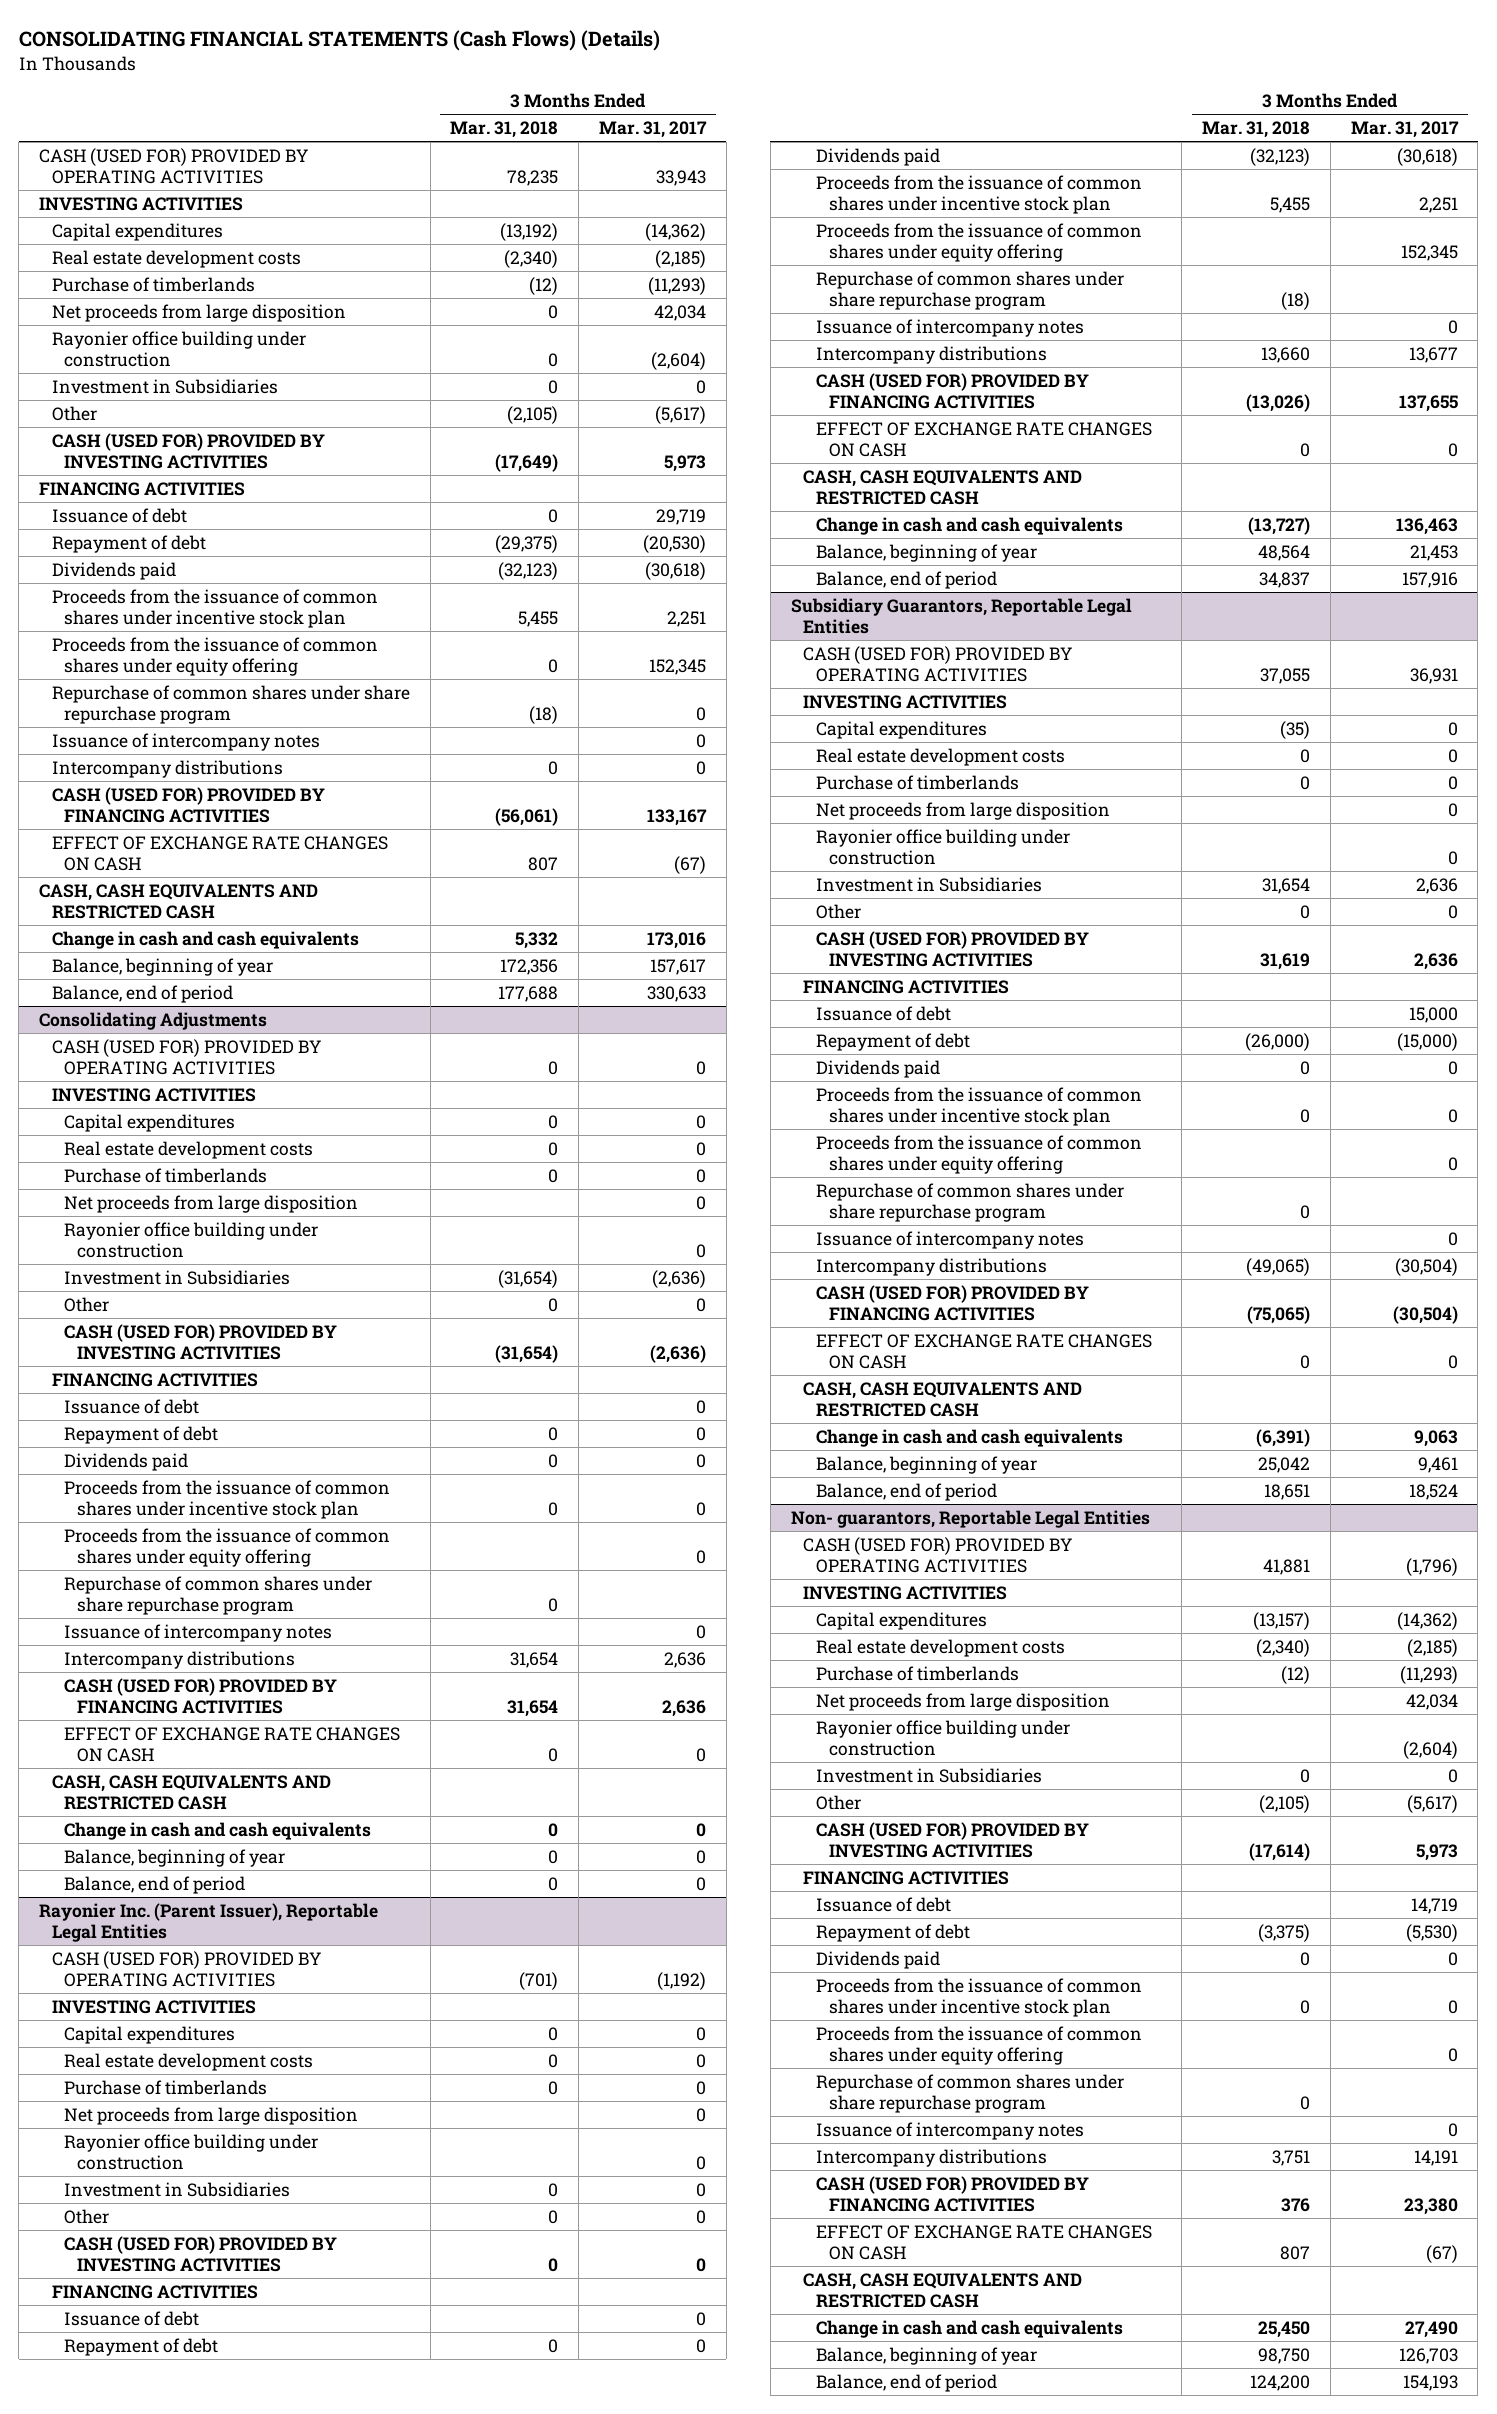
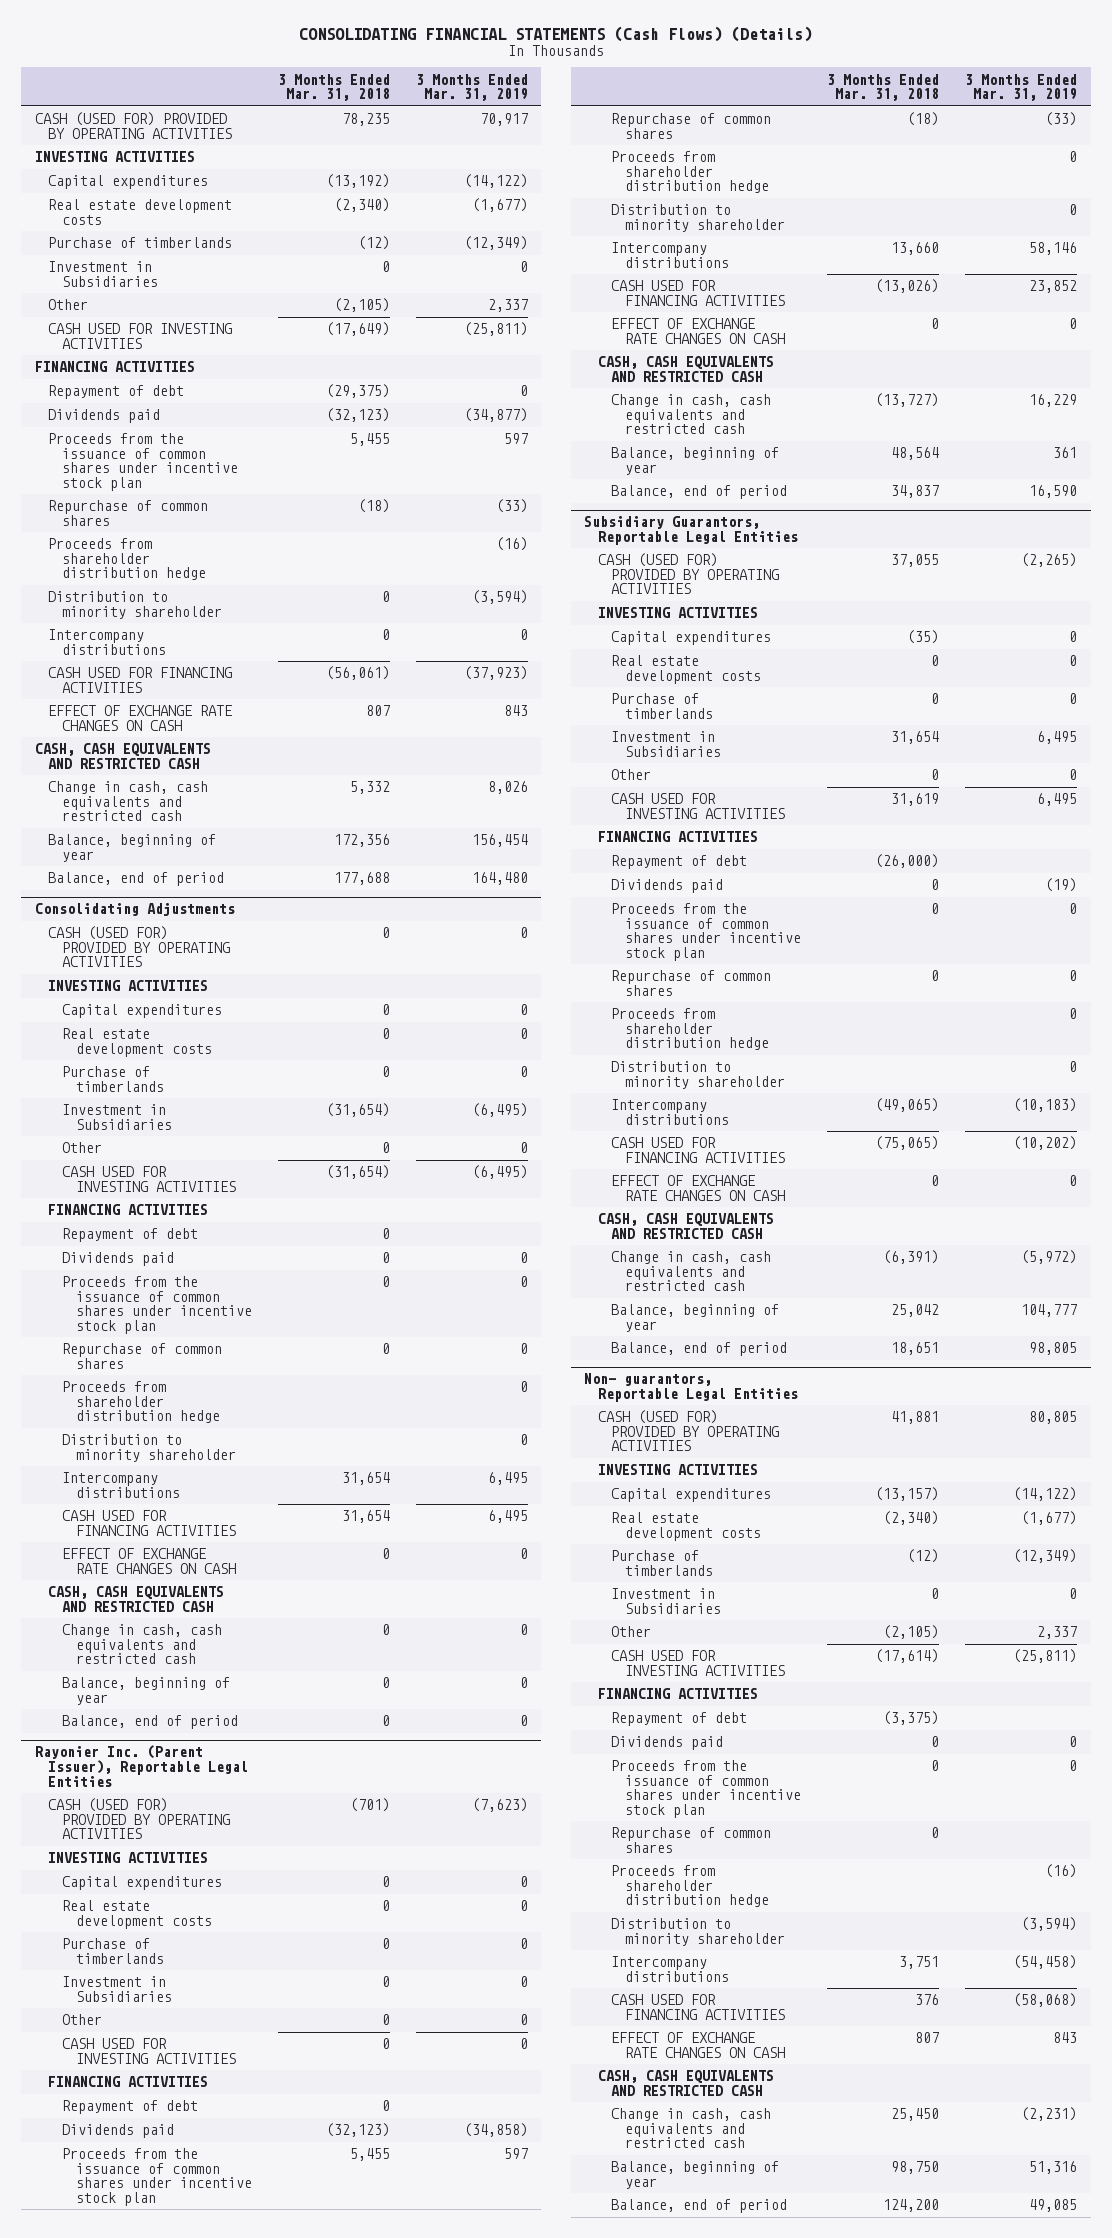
[599,120,708,138] Mar. 31, 2017 -> none
none -> [416,73,529,102] 3 Months Ended Mar. 31, 2019
[51,303,346,322] Net proceeds from large disposition -> none
[51,330,306,368] Rayonier office building under construction -> none
[51,432,325,470] CASH (USED FOR) PROVIDED BY INVESTING ACTIVITIES -> [48,323,233,349] CASH USED FOR INVESTING ACTIVITIES
[51,507,187,523] Issuance of debt -> none
[51,636,378,677] Proceeds from the issuance of common shares under equity offering -> none
[51,732,320,751] Issuance of intercompany notes -> none
[51,684,410,725] Repurchase of common shares under share repurchase program -> [48,500,209,526] Repurchase of common shares
none -> [48,538,206,581] Proceeds from shareholder distribution hedge
none -> [48,591,222,619] Distribution to minority shareholder
[51,786,325,824] CASH (USED FOR) PROVIDED BY FINANCING ACTIVITIES -> [48,667,233,693] CASH USED FOR FINANCING ACTIVITIES
[51,930,359,949] Change in cash and cash equivalents -> [48,781,209,822] Change in cash, cash equivalents and restricted cash
[64,1194,359,1213] Net proceeds from large disposition -> none
[64,1221,319,1259] Rayonier office building under construction -> none
[64,1323,338,1361] CASH (USED FOR) PROVIDED BY INVESTING ACTIVITIES -> [61,1166,236,1192] CASH USED FOR INVESTING ACTIVITIES
[64,1398,200,1414] Issuance of debt -> none
[64,1527,391,1568] Proceeds from the issuance of common shares under equity offering -> none
[64,1623,333,1642] Issuance of intercompany notes -> none
[64,1575,373,1616] Repurchase of common shares under share repurchase program -> [61,1343,222,1369] Repurchase of common shares
none -> [61,1381,220,1424] Proceeds from shareholder distribution hedge
none -> [61,1434,236,1462] Distribution to minority shareholder
[64,1677,338,1715] CASH (USED FOR) PROVIDED BY FINANCING ACTIVITIES -> [61,1510,236,1536] CASH USED FOR FINANCING ACTIVITIES
[64,1821,372,1840] Change in cash and cash equivalents -> [61,1624,222,1665] Change in cash, cash equivalents and restricted cash
[64,2106,359,2125] Net proceeds from large disposition -> none
[64,2133,319,2171] Rayonier office building under construction -> none
[64,2235,338,2273] CASH (USED FOR) PROVIDED BY INVESTING ACTIVITIES -> [61,2038,236,2064] CASH USED FOR INVESTING ACTIVITIES
[64,2310,200,2326] Issuance of debt -> none
[815,222,1142,263] Proceeds from the issuance of common shares under equity offering -> none
[815,318,1084,337] Issuance of intercompany notes -> none
[815,270,1124,311] Repurchase of common shares under share repurchase program -> [611,113,772,139] Repurchase of common shares
none -> [611,151,769,194] Proceeds from shareholder distribution hedge
none -> [611,204,785,232] Distribution to minority shareholder
[815,372,1089,410] CASH (USED FOR) PROVIDED BY FINANCING ACTIVITIES -> [611,280,785,306] CASH USED FOR FINANCING ACTIVITIES
[815,516,1123,535] Change in cash and cash equivalents -> [611,394,772,435] Change in cash, cash equivalents and restricted cash
[815,801,1110,820] Net proceeds from large disposition -> none
[815,828,1070,866] Rayonier office building under construction -> none
[815,930,1089,968] CASH (USED FOR) PROVIDED BY INVESTING ACTIVITIES -> [611,793,785,819] CASH USED FOR INVESTING ACTIVITIES
[815,1005,951,1021] Issuance of debt -> none
[815,1134,1142,1175] Proceeds from the issuance of common shares under equity offering -> none
[815,1230,1084,1249] Issuance of intercompany notes -> none
[815,1182,1124,1223] Repurchase of common shares under share repurchase program -> [611,970,772,996] Repurchase of common shares
none -> [611,1008,769,1051] Proceeds from shareholder distribution hedge
none -> [611,1061,785,1089] Distribution to minority shareholder
[815,1284,1089,1322] CASH (USED FOR) PROVIDED BY FINANCING ACTIVITIES -> [611,1137,785,1163] CASH USED FOR FINANCING ACTIVITIES
[815,1428,1123,1447] Change in cash and cash equivalents -> [611,1251,772,1292] Change in cash, cash equivalents and restricted cash
[815,1692,1110,1711] Net proceeds from large disposition -> none
[815,1719,1070,1757] Rayonier office building under construction -> none
[815,1821,1089,1859] CASH (USED FOR) PROVIDED BY INVESTING ACTIVITIES -> [611,1650,785,1676] CASH USED FOR INVESTING ACTIVITIES
[815,1896,951,1912] Issuance of debt -> none
[815,2025,1142,2066] Proceeds from the issuance of common shares under equity offering -> none
[815,2121,1084,2140] Issuance of intercompany notes -> none
[815,2073,1124,2114] Repurchase of common shares under share repurchase program -> [611,1827,772,1853] Repurchase of common shares
none -> [611,1865,769,1908] Proceeds from shareholder distribution hedge
none -> [611,1918,785,1946] Distribution to minority shareholder
[815,2175,1089,2213] CASH (USED FOR) PROVIDED BY FINANCING ACTIVITIES -> [611,1994,785,2020] CASH USED FOR FINANCING ACTIVITIES
[815,2319,1123,2338] Change in cash and cash equivalents -> [611,2108,772,2149] Change in cash, cash equivalents and restricted cash

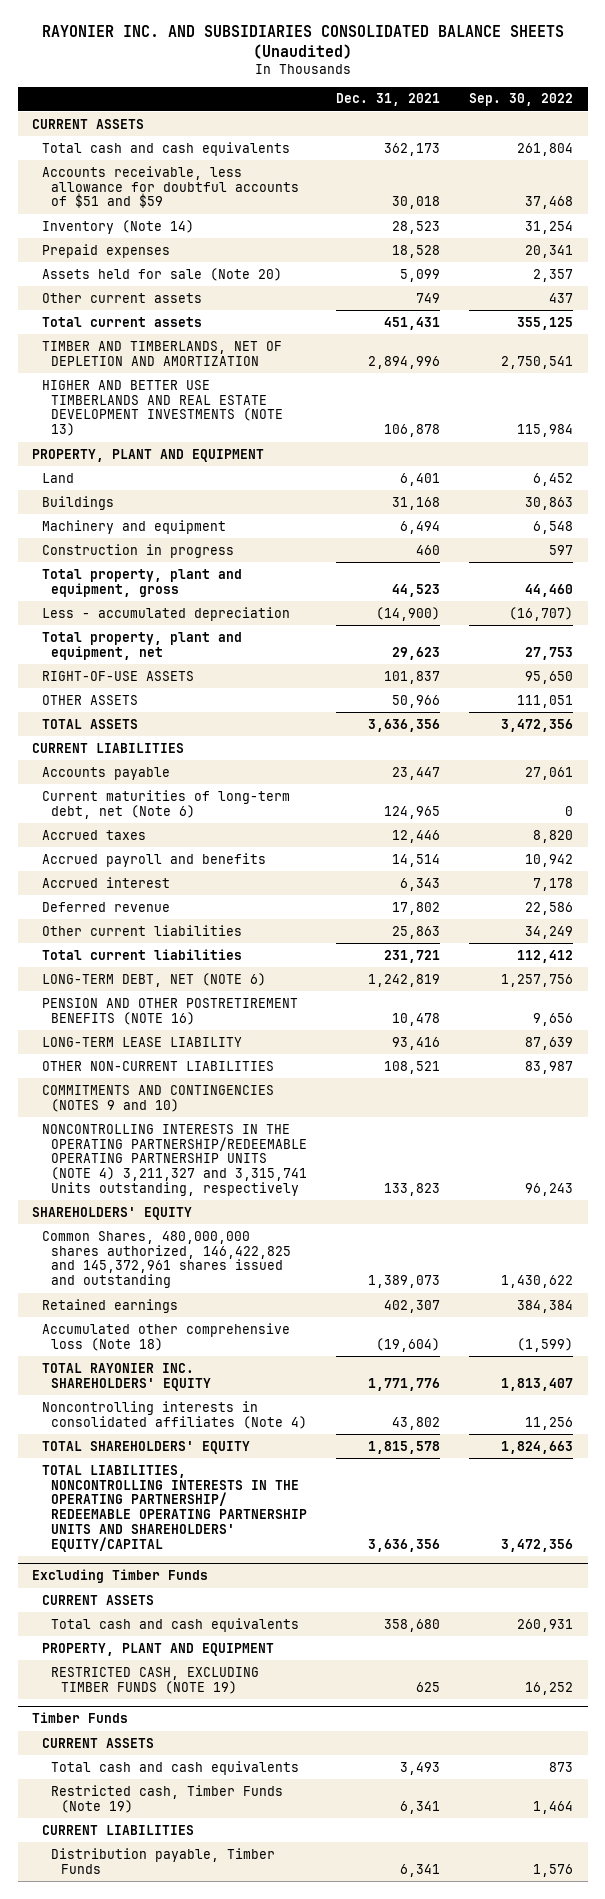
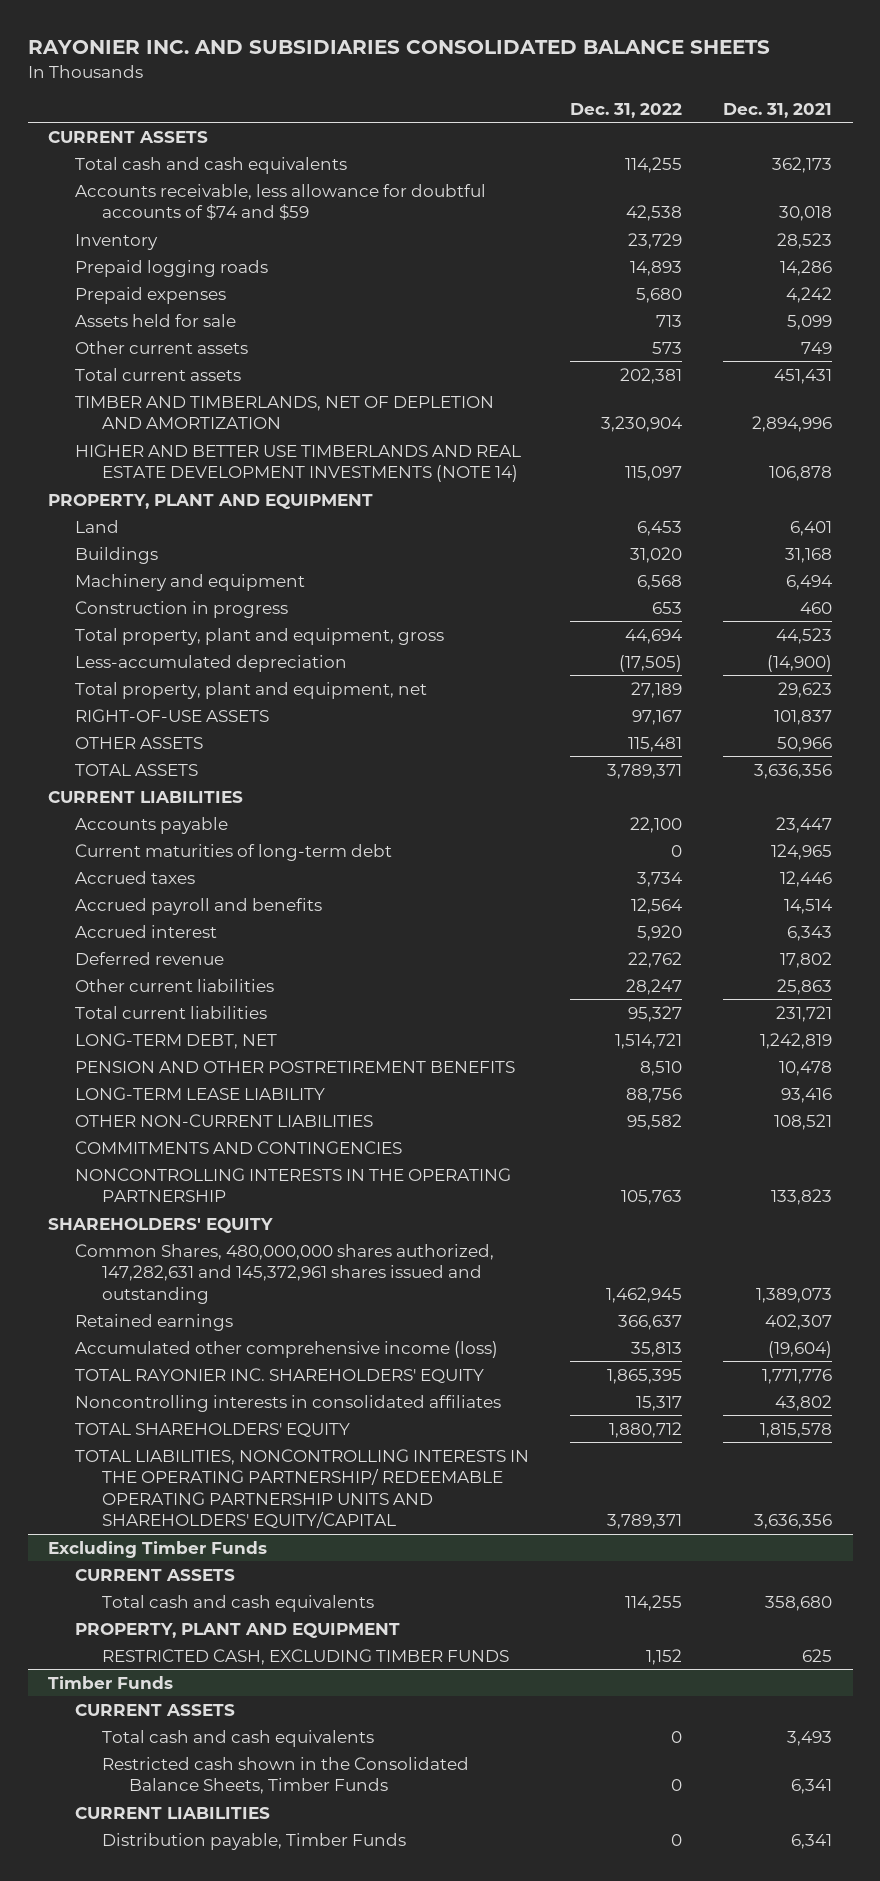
[41,25,564,59] RAYONIER INC. AND SUBSIDIARIES CONSOLIDATED BALANCE SHEETS (Unaudited) -> [27,40,770,55] RAYONIER INC. AND SUBSIDIARIES CONSOLIDATED BALANCE SHEETS
[469,93,574,107] Sep. 30, 2022 -> none
none -> [570,102,683,118] Dec. 31, 2022
[41,165,300,209] Accounts receivable, less allowance for doubtful accounts of $51 and $59 -> [75,183,487,221] Accounts receivable, less allowance for doubtful accounts of $74 and $59
[41,219,194,234] Inventory (Note 14) -> [75,233,159,250] Inventory
none -> [75,259,269,277] Prepaid logging roads
[392,244,441,258] 18,528 -> [786,286,833,303] 4,242
[41,267,282,281] Assets held for sale (Note 20) -> [75,313,237,327] Assets held for sale
[41,379,284,437] HIGHER AND BETTER USE TIMBERLANDS AND REAL ESTATE DEVELOPMENT INVESTMENTS (NOTE 13) -> [75,443,522,483] HIGHER AND BETTER USE TIMBERLANDS AND REAL ESTATE DEVELOPMENT INVESTMENTS (NOTE 14)
[41,606,290,621] Less - accumulated depreciation -> [75,654,348,672] Less-accumulated depreciation
[41,789,290,819] Current maturities of long-term debt, net (Note 6) -> [75,843,393,861] Current maturities of long-term debt
[41,972,266,987] LONG-TERM DEBT, NET (NOTE 6) -> [75,1032,278,1049] LONG-TERM DEBT, NET
[41,997,298,1025] PENSION AND OTHER POSTRETIREMENT BENEFITS (NOTE 16) -> [75,1060,516,1073] PENSION AND OTHER POSTRETIREMENT BENEFITS
[41,1084,274,1112] COMMITMENTS AND CONTINGENCIES (NOTES 9 and 10) -> [75,1140,403,1154] COMMITMENTS AND CONTINGENCIES
[41,1123,308,1196] NONCONTROLLING INTERESTS IN THE OPERATING PARTNERSHIP/REDEEMABLE OPERATING PARTNERSHIP UNITS (NOTE 4) 3,211,327 and 3,315,741 Units outstanding, respectively -> [75,1167,512,1203] NONCONTROLLING INTERESTS IN THE OPERATING PARTNERSHIP
[41,1230,292,1289] Common Shares, 480,000,000 shares authorized, 146,422,825 and 145,372,961 shares issued and outstanding -> [75,1243,495,1304] Common Shares, 480,000,000 shares authorized, 147,282,631 and 145,372,961 shares issued and outstanding
[41,1322,290,1351] Accumulated other comprehensive loss (Note 18) -> [75,1340,499,1358] Accumulated other comprehensive income (loss)
[41,1400,308,1429] Noncontrolling interests in consolidated affiliates (Note 4) -> [75,1394,502,1412] Noncontrolling interests in consolidated affiliates
[51,1666,260,1694] RESTRICTED CASH, EXCLUDING TIMBER FUNDS (NOTE 19) -> [101,1648,509,1665] RESTRICTED CASH, EXCLUDING TIMBER FUNDS
[51,1784,284,1813] Restricted cash, Timber Funds (Note 19) -> [101,1756,469,1795] Restricted cash shown in the Consolidated Balance Sheets, Timber Funds

